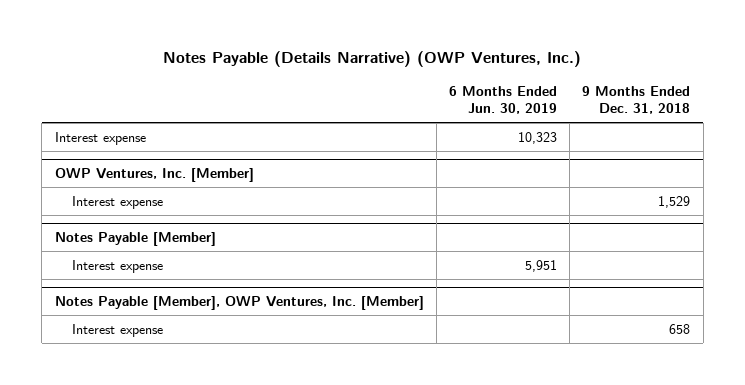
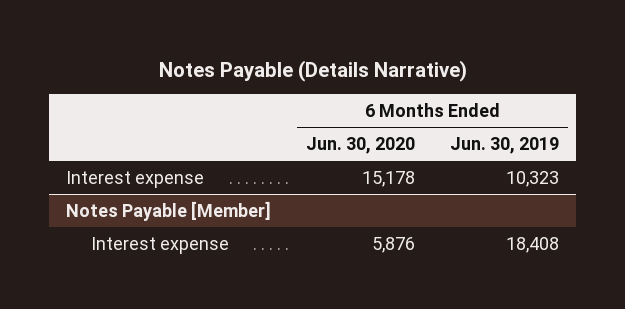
[163,51,582,68] Notes Payable (Details Narrative) (OWP Ventures, Inc.) -> [158,59,467,82] Notes Payable (Details Narrative)
[582,85,691,115] 9 Months Ended Dec. 31, 2018 -> none
none -> [306,136,416,154] Jun. 30, 2020
[54,168,254,183] OWP Ventures, Inc. [Member] -> none
[72,195,164,209] Interest expense -> none
[54,296,424,311] Notes Payable [Member], OWP Ventures, Inc. [Member] -> none
[72,323,164,337] Interest expense -> none
[524,259,557,272] 5,951 -> [506,236,560,253] 18,408

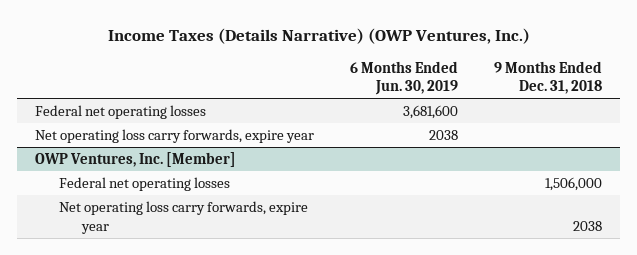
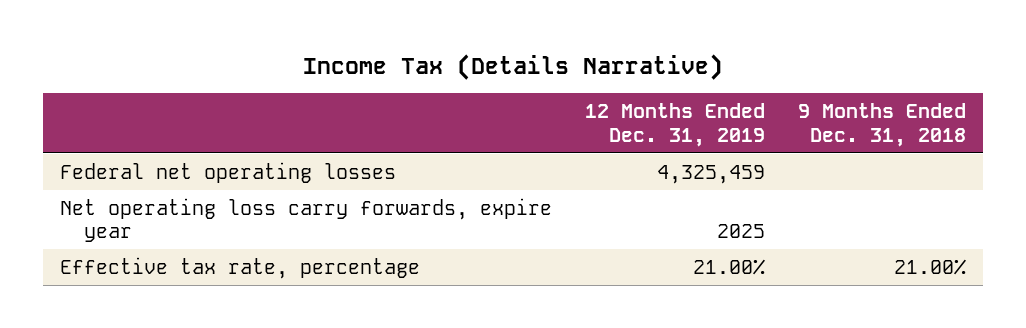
[107,27,530,44] Income Taxes (Details Narrative) (OWP Ventures, Inc.) -> [302,53,723,80] Income Tax (Details Narrative)
[350,60,459,96] 6 Months Ended Jun. 30, 2019 -> none
none -> [584,103,765,147] 12 Months Ended Dec. 31, 2019
[35,152,237,168] OWP Ventures, Inc. [Member] -> none
[58,177,230,192] Federal net operating losses -> none
[58,201,308,234] Net operating loss carry forwards, expire year -> none
none -> [59,256,420,279] Effective tax rate, percentage

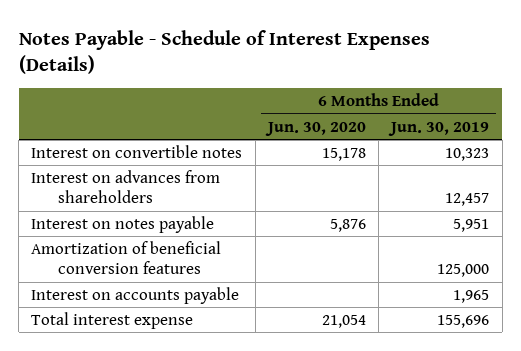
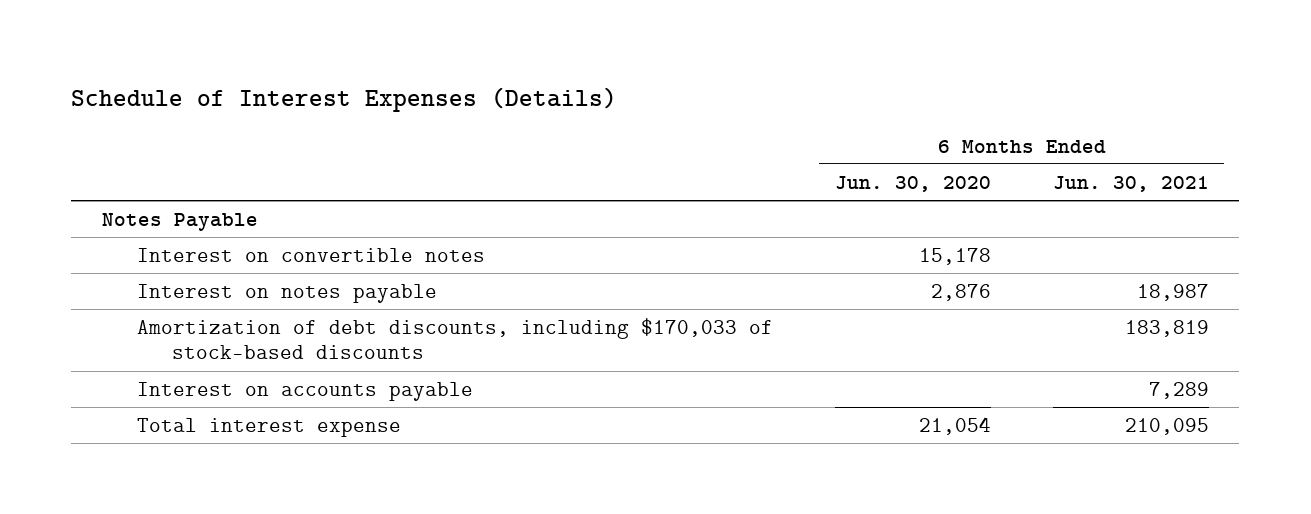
[18,29,430,75] Notes Payable - Schedule of Interest Expenses (Details) -> [71,86,618,112] Schedule of Interest Expenses (Details)
[388,121,490,136] Jun. 30, 2019 -> none
none -> [1052,175,1209,192] Jun. 30, 2021
none -> [102,212,259,231] Notes Payable
[31,170,221,204] Interest on advances from shareholders -> none
[329,219,366,233] 5,876 -> [930,283,991,301] 2,876
[31,241,222,275] Amortization of beneficial conversion features -> [137,317,774,360] Amortization of debt discounts, including $170,033 of stock-based discounts

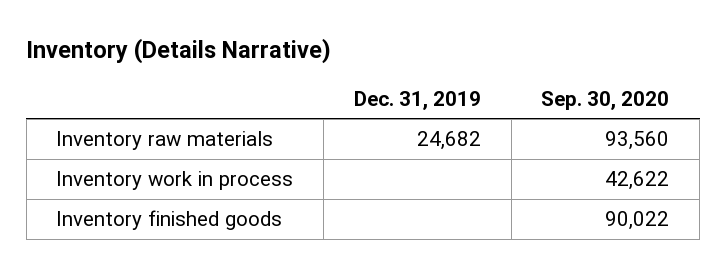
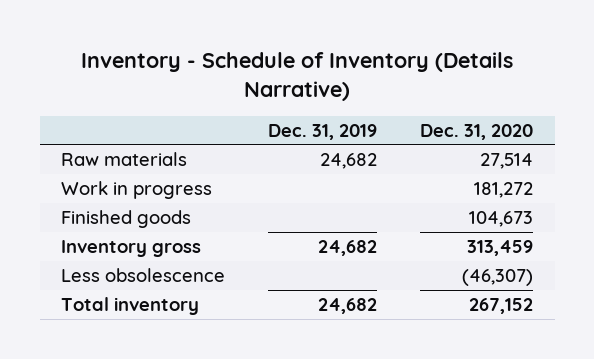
[26,37,332,64] Inventory (Details Narrative) -> [81,52,514,102] Inventory - Schedule of Inventory (Details Narrative)
[541,90,670,110] Sep. 30, 2020 -> none
none -> [420,123,534,140] Dec. 31, 2020
[56,131,274,151] Inventory raw materials -> [61,151,188,166] Raw materials
[56,171,294,191] Inventory work in process -> [61,180,213,199] Work in progress
[56,210,283,231] Inventory finished goods -> [61,209,192,228] Finished goods
none -> [61,239,202,257] Inventory gross
none -> [61,267,226,282] Less obsolescence
none -> [61,296,200,315] Total inventory

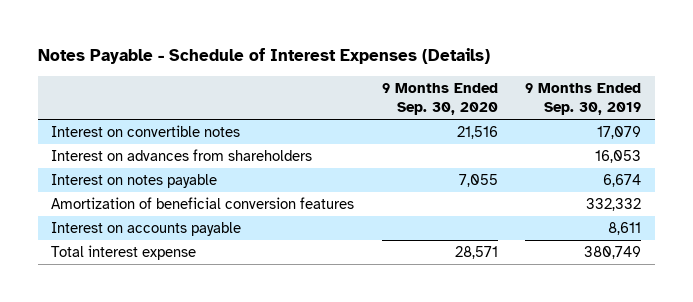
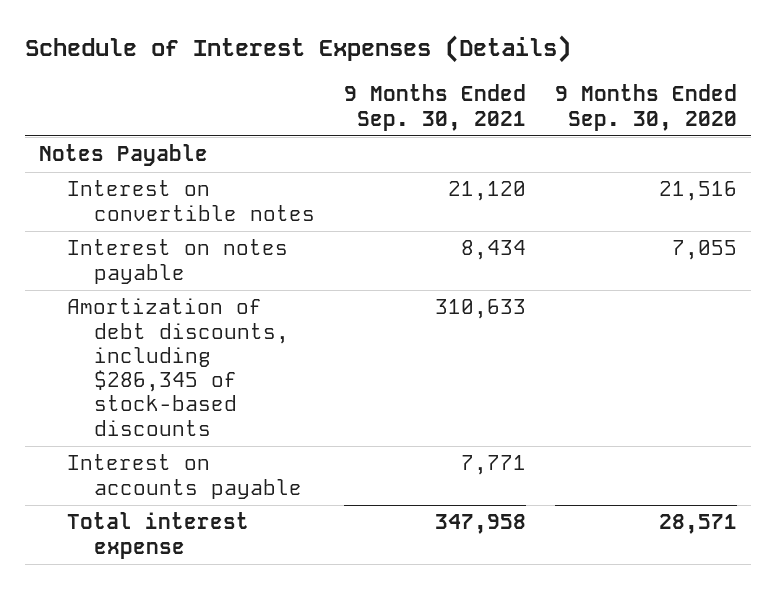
[37,47,490,64] Notes Payable - Schedule of Interest Expenses (Details) -> [24,35,571,64] Schedule of Interest Expenses (Details)
[525,83,642,116] 9 Months Ended Sep. 30, 2019 -> none
none -> [343,84,526,131] 9 Months Ended Sep. 30, 2021
none -> [39,144,209,167] Notes Payable
[51,149,313,162] Interest on advances from shareholders -> none
[51,197,355,210] Amortization of beneficial conversion features -> [66,298,290,436] Amortization of debt discounts, including $286,345 of stock-based discounts

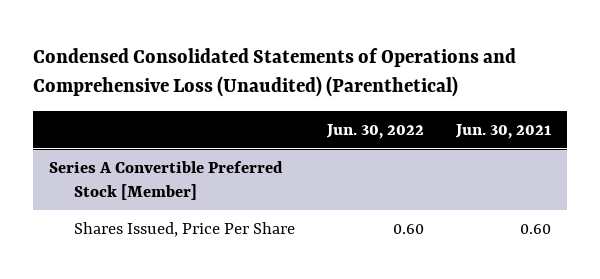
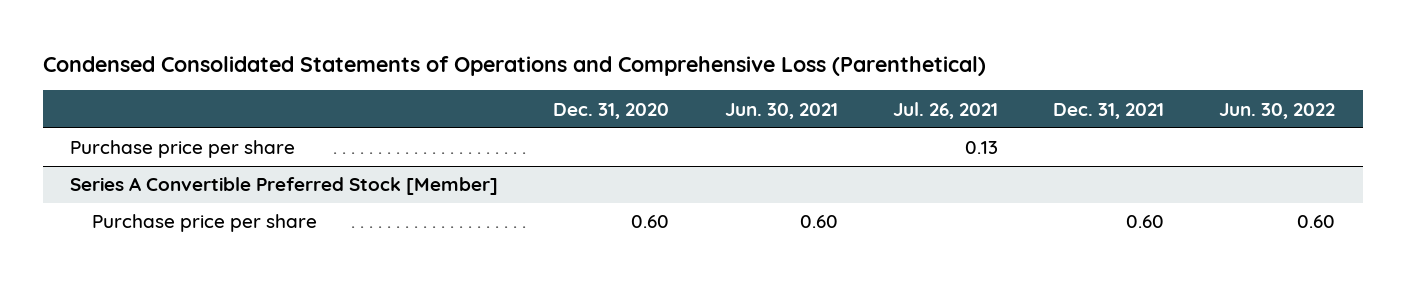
[33,47,517,98] Condensed Consolidated Statements of Operations and Comprehensive Loss (Unaudited) (Parenthetical) -> [42,55,986,76] Condensed Consolidated Statements of Operations and Comprehensive Loss (Parenthetical)
none -> [553,102,670,119] Dec. 31, 2020
none -> [892,101,998,119] Jul. 26, 2021
none -> [1053,102,1165,119] Dec. 31, 2021
none -> [70,140,296,159] Purchase price per share
[73,221,295,237] Shares Issued, Price Per Share -> [92,214,318,233] Purchase price per share

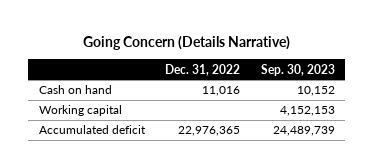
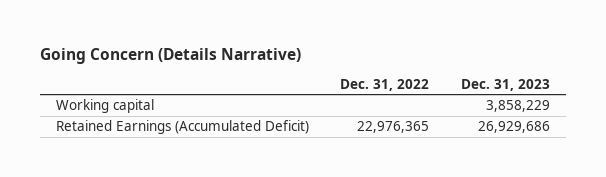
[260,63,335,76] Sep. 30, 2023 -> none
none -> [461,78,551,91] Dec. 31, 2023
[38,85,112,95] Cash on hand -> none
[38,125,146,135] Accumulated deficit -> [55,120,309,135] Retained Earnings (Accumulated Deficit)

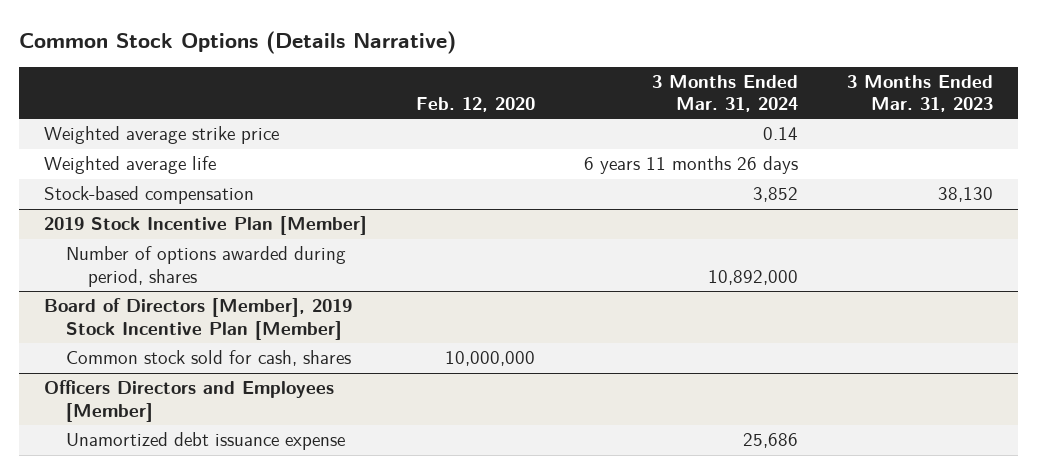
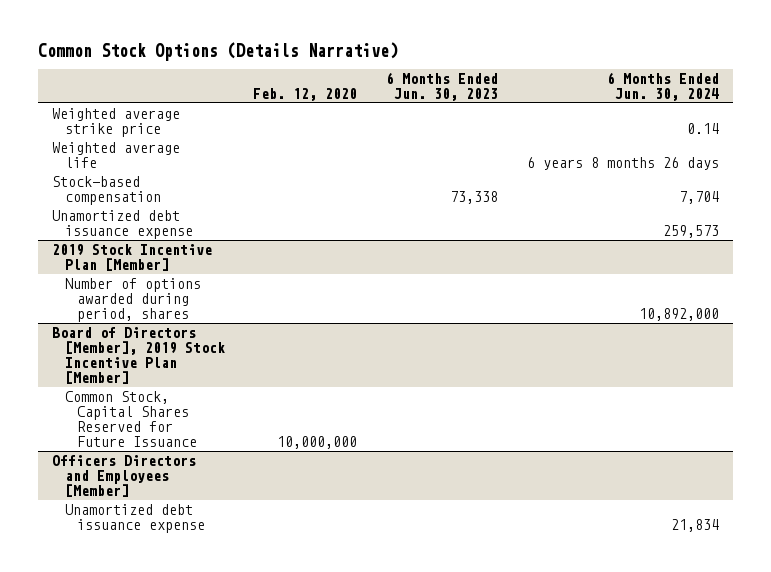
[652,74,799,113] 3 Months Ended Mar. 31, 2024 -> none
[847,74,994,113] 3 Months Ended Mar. 31, 2023 -> none
none -> [386,71,499,101] 6 Months Ended Jun. 30, 2023
none -> [606,71,719,101] 6 Months Ended Jun. 30, 2024
none -> [52,209,193,240] Unamortized debt issuance expense
[65,350,351,367] Common stock sold for cash, shares -> none
none -> [64,390,198,448] Common Stock, Capital Shares Reserved for Future Issuance

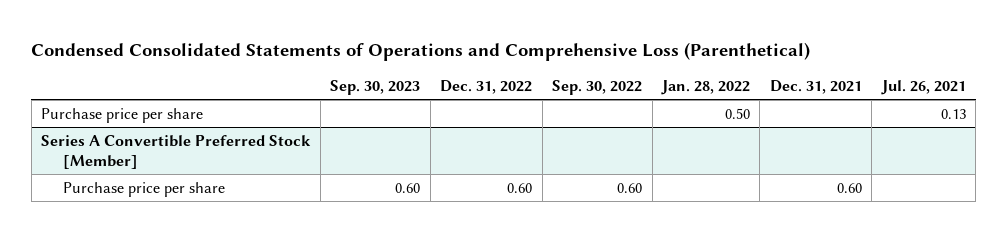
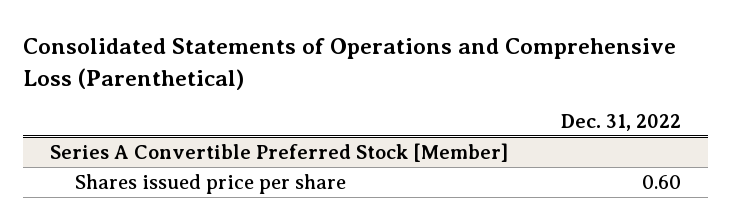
[31,42,811,62] Condensed Consolidated Statements of Operations and Comprehensive Loss (Parenthetical) -> [23,38,677,90] Consolidated Statements of Operations and Comprehensive Loss (Parenthetical)
[330,79,421,95] Sep. 30, 2023 -> none
[552,79,643,95] Sep. 30, 2022 -> none
[661,79,751,95] Jan. 28, 2022 -> none
[769,79,862,94] Dec. 31, 2021 -> none
[880,79,966,95] Jul. 26, 2021 -> none
[41,107,204,123] Purchase price per share -> none
[63,181,226,197] Purchase price per share -> [75,174,347,195] Shares issued price per share

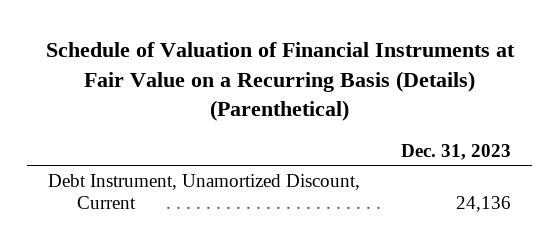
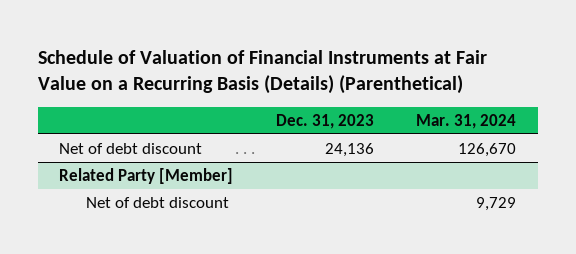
none -> [416,114,517,130] Mar. 31, 2024
[47,174,360,210] Debt Instrument, Unamortized Discount, Current -> [59,142,203,154] Net of debt discount
none -> [59,167,234,184] Related Party [Member]
none -> [85,196,229,208] Net of debt discount

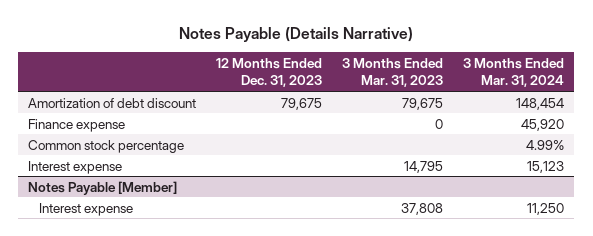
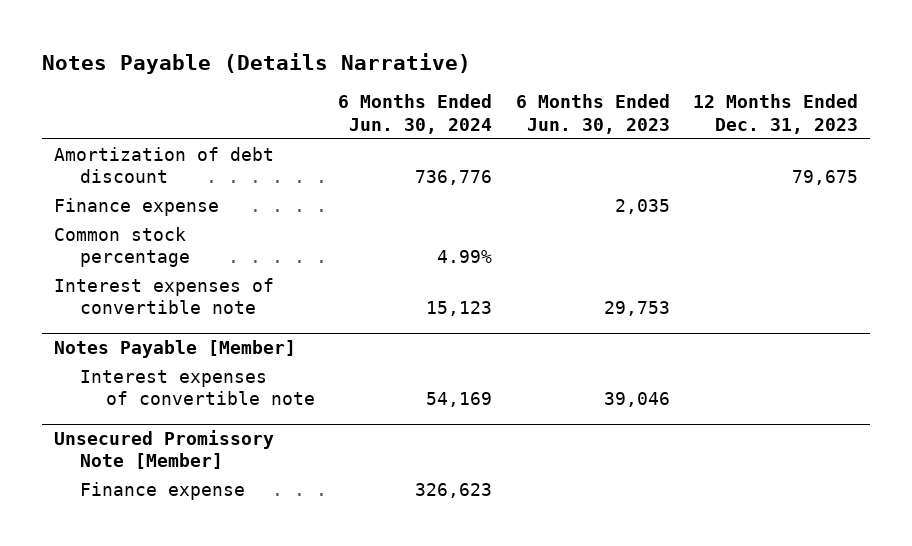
[342,57,444,88] 3 Months Ended Mar. 31, 2023 -> none
[463,57,565,88] 3 Months Ended Mar. 31, 2024 -> none
none -> [338,94,493,134] 6 Months Ended Jun. 30, 2024
none -> [515,94,670,134] 6 Months Ended Jun. 30, 2023
[28,160,123,174] Interest expense -> [54,277,275,315] Interest expenses of convertible note
[39,202,134,216] Interest expense -> [80,369,316,406] Interest expenses of convertible note
none -> [54,430,275,470] Unsecured Promissory Note [Member]
none -> [80,481,246,500] Finance expense

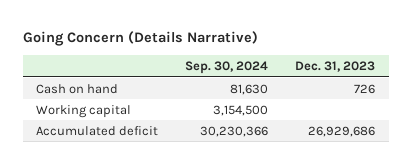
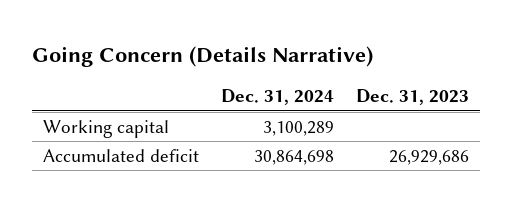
[185,60,269,74] Sep. 30, 2024 -> none
none -> [221,89,335,106] Dec. 31, 2024
[36,83,119,94] Cash on hand -> none

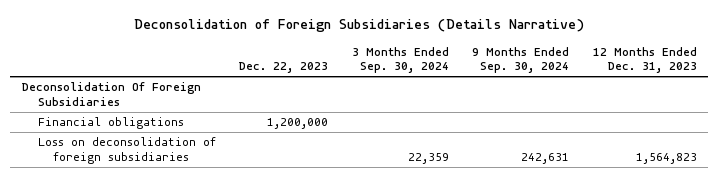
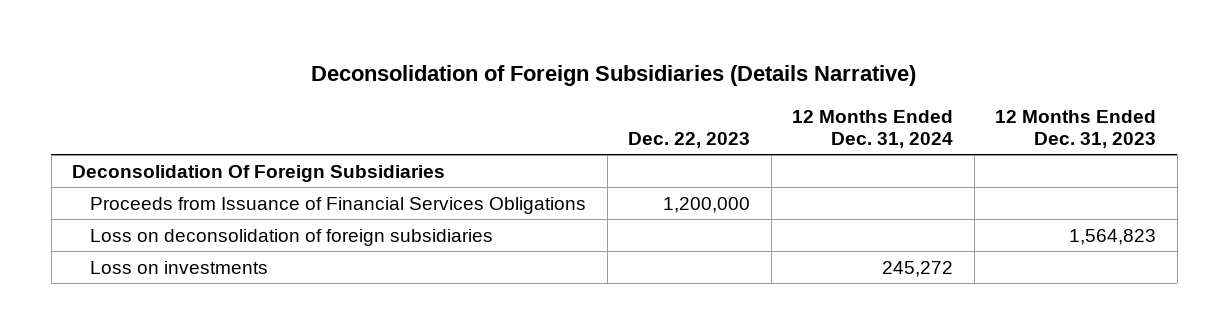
[351,46,449,74] 3 Months Ended Sep. 30, 2024 -> none
[472,46,570,74] 9 Months Ended Sep. 30, 2024 -> none
none -> [792,109,954,149] 12 Months Ended Dec. 31, 2024
[37,117,184,130] Financial obligations -> [90,196,587,214] Proceeds from Issuance of Financial Services Obligations
none -> [90,260,269,274] Loss on investments

